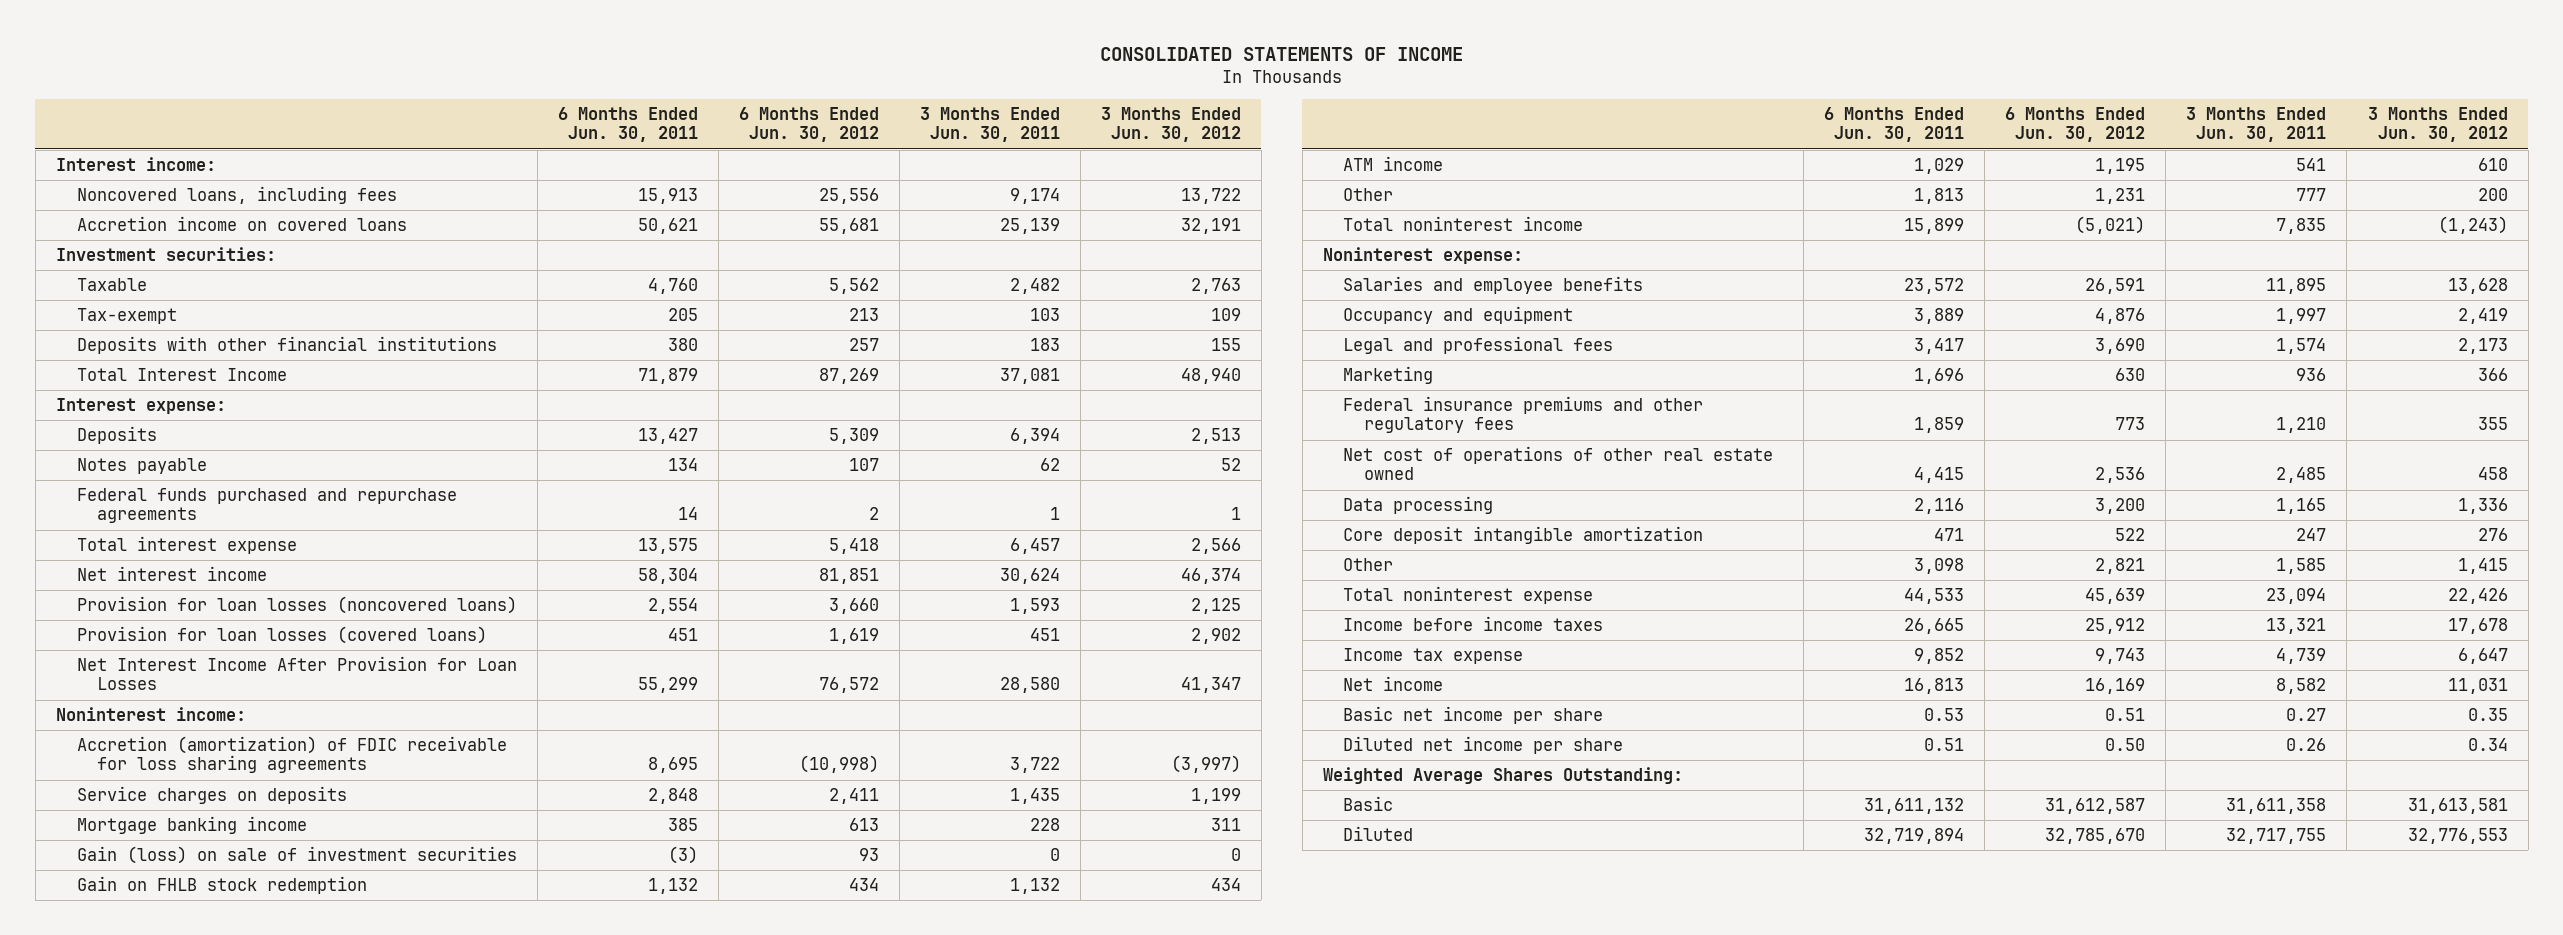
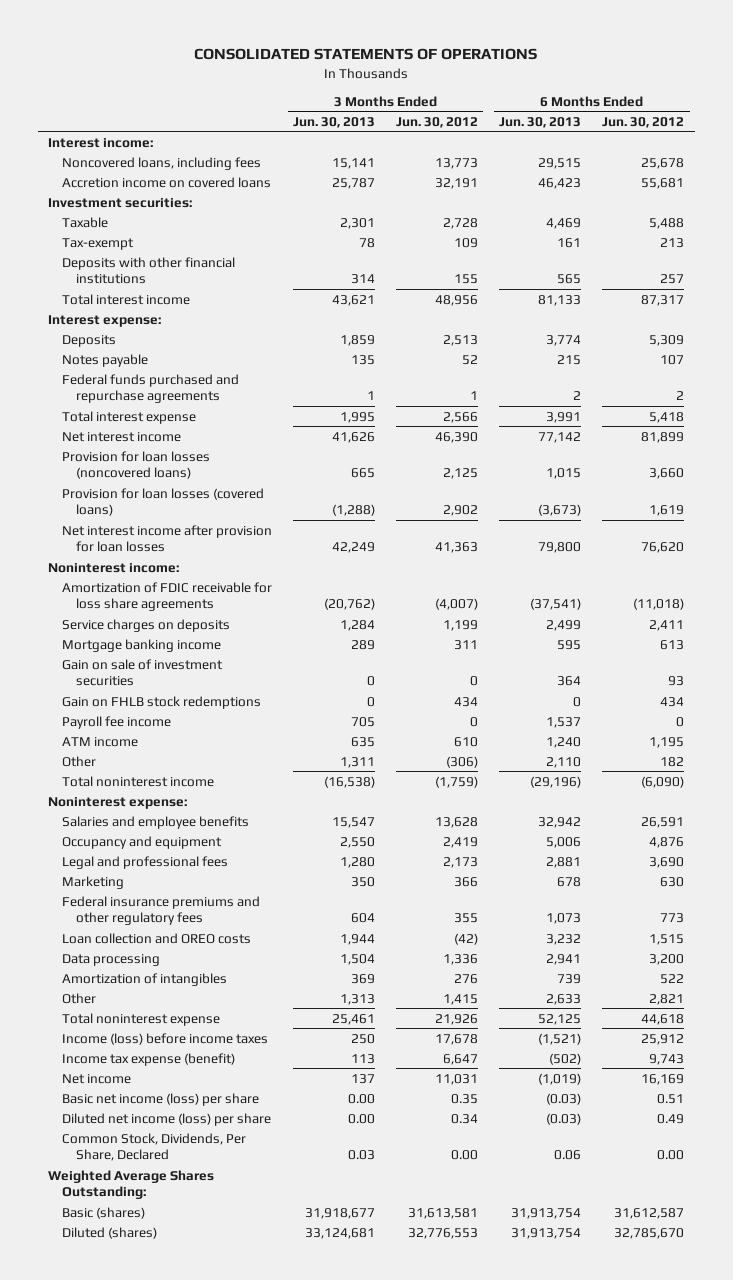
[1099,46,1463,61] CONSOLIDATED STATEMENTS OF INCOME -> [194,48,538,61] CONSOLIDATED STATEMENTS OF OPERATIONS
[557,107,698,143] 6 Months Ended Jun. 30, 2011 -> none
[919,107,1060,143] 3 Months Ended Jun. 30, 2011 -> none
none -> [293,116,376,128] Jun. 30, 2013
none -> [499,116,582,128] Jun. 30, 2013
[818,188,879,205] 25,556 -> [641,157,685,169] 25,678
[1180,188,1241,205] 13,722 -> [435,157,479,169] 13,773
[828,278,879,295] 5,562 -> [649,217,685,229] 5,488
[1190,278,1241,295] 2,763 -> [443,217,479,229] 2,728
[76,368,287,382] Total Interest Income -> [61,293,190,305] Total interest income
[818,368,879,385] 87,269 -> [641,294,685,306] 87,317
[1180,368,1241,385] 48,940 -> [435,294,479,306] 48,956
[818,568,879,585] 81,851 -> [641,431,685,443] 81,899
[1180,568,1241,585] 46,374 -> [435,431,479,443] 46,390
[76,656,517,691] Net Interest Income After Provision for Loan Losses -> [61,524,272,553] Net interest income after provision for loan losses
[818,677,879,694] 76,572 -> [641,542,685,554] 76,620
[1180,677,1241,694] 41,347 -> [435,542,479,554] 41,363
[76,736,507,774] Accretion (amortization) of FDIC receivable for loss sharing agreements -> [61,581,272,612] Amortization of FDIC receivable for loss share agreements
[798,755,879,774] (10,998) -> [633,598,685,611] (11,018)
[1170,755,1241,774] (3,997) -> [435,598,479,611] (4,007)
[76,846,517,865] Gain (loss) on sale of investment securities -> [61,658,223,687] Gain on sale of investment securities
[76,876,367,895] Gain on FHLB stock redemption -> [61,695,261,709] Gain on FHLB stock redemptions
none -> [61,715,171,729] Payroll fee income
[2095,188,2146,205] 1,231 -> [660,756,685,767] 182
[2477,188,2508,202] 200 -> [446,755,479,768] (306)
[2075,216,2146,235] (5,021) -> [641,775,685,788] (6,090)
[2437,216,2508,235] (1,243) -> [435,775,479,788] (1,759)
[1343,446,1774,481] Net cost of operations of other real estate owned -> none
none -> [61,932,251,944] Loan collection and OREO costs
[1343,526,1704,545] Core deposit intangible amortization -> [61,972,227,986] Amortization of intangibles
[2085,588,2146,605] 45,639 -> [641,1013,685,1025] 44,618
[2447,588,2508,605] 22,426 -> [435,1013,479,1025] 21,926
[1343,616,1604,632] Income before income taxes -> [61,1032,268,1045] Income (loss) before income taxes
[1343,648,1524,665] Income tax expense -> [61,1052,235,1066] Income tax expense (benefit)
[1343,706,1604,725] Basic net income per share -> [61,1092,259,1106] Basic net income (loss) per share
[1343,736,1624,755] Diluted net income per share -> [61,1112,271,1126] Diluted net income (loss) per share
[2105,738,2146,752] 0.50 -> [657,1113,685,1124] 0.49
none -> [61,1132,246,1162] Common Stock, Dividends, Per Share, Declared
[1343,796,1394,812] Basic -> [61,1206,145,1219] Basic (shares)
[1343,826,1414,842] Diluted -> [61,1226,157,1239] Diluted (shares)

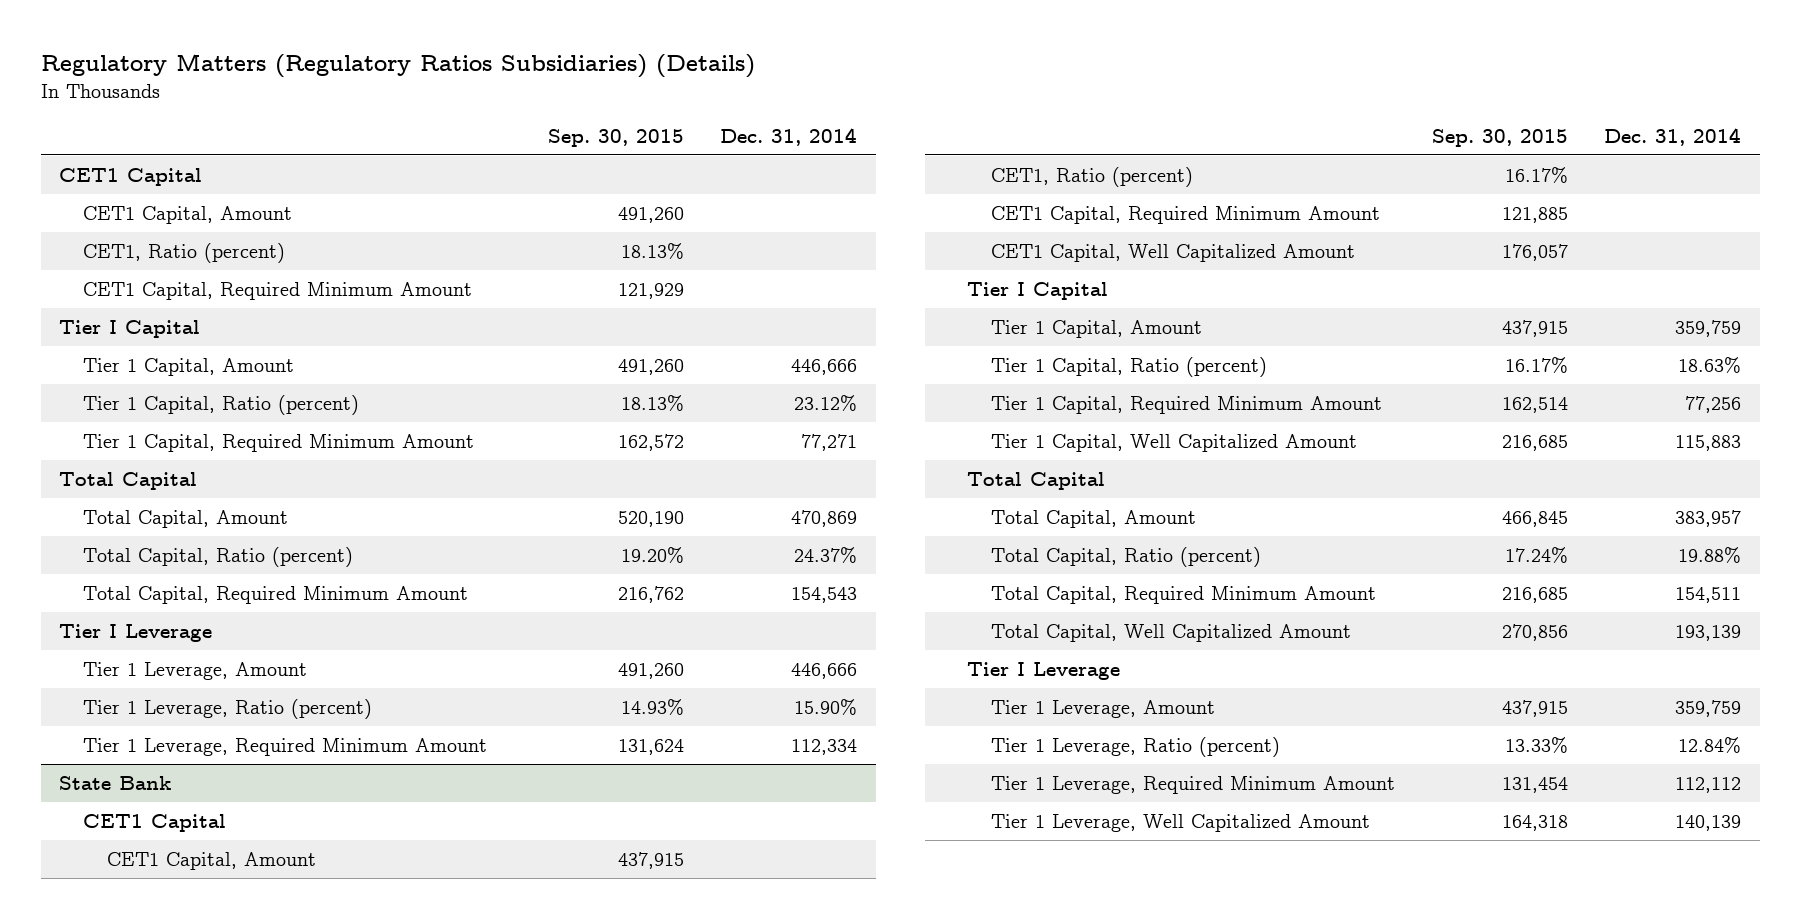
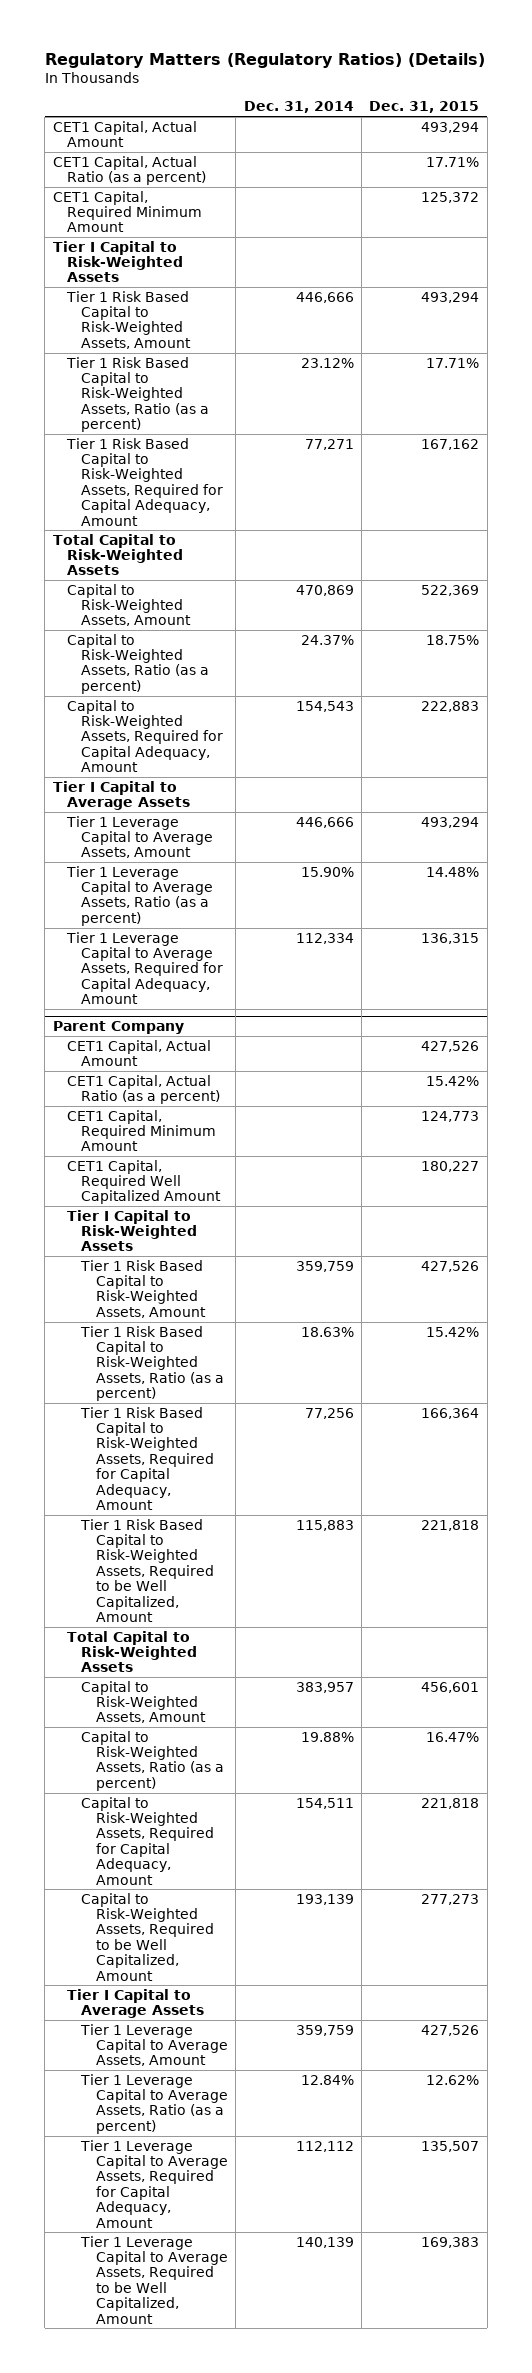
[40,54,755,79] Regulatory Matters (Regulatory Ratios Subsidiaries) (Details) -> [44,53,485,69] Regulatory Matters (Regulatory Ratios) (Details)
[547,128,684,147] Sep. 30, 2015 -> none
none -> [369,101,480,114] Dec. 31, 2015
[59,167,203,186] CET1 Capital -> none
[83,205,293,224] CET1 Capital, Amount -> [52,120,197,147] CET1 Capital, Actual Amount
[83,242,286,263] CET1, Ratio (percent) -> [52,155,207,185] CET1 Capital, Actual Ratio (as a percent)
[83,813,227,832] CET1 Capital -> none
[59,319,201,338] Tier I Capital -> [52,240,184,283] Tier I Capital to Risk-Weighted Assets
[83,357,295,376] Tier 1 Capital, Amount -> [66,290,192,349] Tier 1 Risk Based Capital to Risk-Weighted Assets, Amount
[83,394,360,415] Tier 1 Capital, Ratio (percent) -> [66,356,210,433] Tier 1 Risk Based Capital to Risk-Weighted Assets, Ratio (as a percent)
[83,433,475,452] Tier 1 Capital, Required Minimum Amount -> [66,437,224,526] Tier 1 Risk Based Capital to Risk-Weighted Assets, Required for Capital Adequacy, Amount
[59,471,198,490] Total Capital -> [52,533,184,576] Total Capital to Risk-Weighted Assets
[83,509,289,528] Total Capital, Amount -> [67,583,192,627] Capital to Risk-Weighted Assets, Amount
[83,546,354,567] Total Capital, Ratio (percent) -> [67,633,210,694] Capital to Risk-Weighted Assets, Ratio (as a percent)
[83,585,469,604] Total Capital, Required Minimum Amount -> [67,699,224,773] Capital to Risk-Weighted Assets, Required for Capital Adequacy, Amount
[59,623,213,642] Tier I Leverage -> [52,780,191,810] Tier I Capital to Average Assets
[83,661,308,680] Tier 1 Leverage, Amount -> [66,815,214,859] Tier 1 Leverage Capital to Average Assets, Amount
[83,698,373,719] Tier 1 Leverage, Ratio (percent) -> [66,865,214,926] Tier 1 Leverage Capital to Average Assets, Ratio (as a percent)
[83,737,488,756] Tier 1 Leverage, Required Minimum Amount -> [66,931,224,1005] Tier 1 Leverage Capital to Average Assets, Required for Capital Adequacy, Amount
[59,775,172,790] State Bank -> [52,1021,184,1035] Parent Company
[107,851,317,870] CET1 Capital, Amount -> [67,1039,212,1066] CET1 Capital, Actual Amount
[991,166,1194,187] CET1, Ratio (percent) -> [67,1074,221,1104] CET1 Capital, Actual Ratio (as a percent)
[991,243,1356,262] CET1 Capital, Well Capitalized Amount -> [67,1159,222,1205] CET1 Capital, Required Well Capitalized Amount
[967,281,1109,300] Tier I Capital -> [67,1209,198,1252] Tier I Capital to Risk-Weighted Assets
[991,319,1203,338] Tier 1 Capital, Amount -> [80,1259,206,1318] Tier 1 Risk Based Capital to Risk-Weighted Assets, Amount
[991,356,1268,377] Tier 1 Capital, Ratio (percent) -> [80,1325,224,1402] Tier 1 Risk Based Capital to Risk-Weighted Assets, Ratio (as a percent)
[991,395,1383,414] Tier 1 Capital, Required Minimum Amount -> [80,1406,214,1510] Tier 1 Risk Based Capital to Risk-Weighted Assets, Required for Capital Adequacy, Amount
[991,433,1358,452] Tier 1 Capital, Well Capitalized Amount -> [80,1518,214,1622] Tier 1 Risk Based Capital to Risk-Weighted Assets, Required to be Well Capitalized, Amount
[967,471,1106,490] Total Capital -> [67,1630,198,1673] Total Capital to Risk-Weighted Assets
[991,509,1197,528] Total Capital, Amount -> [81,1680,206,1724] Capital to Risk-Weighted Assets, Amount
[991,546,1262,567] Total Capital, Ratio (percent) -> [81,1730,224,1791] Capital to Risk-Weighted Assets, Ratio (as a percent)
[991,585,1377,604] Total Capital, Required Minimum Amount -> [81,1796,214,1885] Capital to Risk-Weighted Assets, Required for Capital Adequacy, Amount
[991,623,1352,642] Total Capital, Well Capitalized Amount -> [81,1892,214,1981] Capital to Risk-Weighted Assets, Required to be Well Capitalized, Amount
[967,661,1121,680] Tier I Leverage -> [67,1988,205,2018] Tier I Capital to Average Assets
[991,699,1216,718] Tier 1 Leverage, Amount -> [80,2023,228,2067] Tier 1 Leverage Capital to Average Assets, Amount
[991,736,1281,757] Tier 1 Leverage, Ratio (percent) -> [80,2073,228,2134] Tier 1 Leverage Capital to Average Assets, Ratio (as a percent)
[991,775,1396,794] Tier 1 Leverage, Required Minimum Amount -> [80,2139,228,2228] Tier 1 Leverage Capital to Average Assets, Required for Capital Adequacy, Amount
[991,813,1371,832] Tier 1 Leverage, Well Capitalized Amount -> [80,2235,228,2324] Tier 1 Leverage Capital to Average Assets, Required to be Well Capitalized, Amount

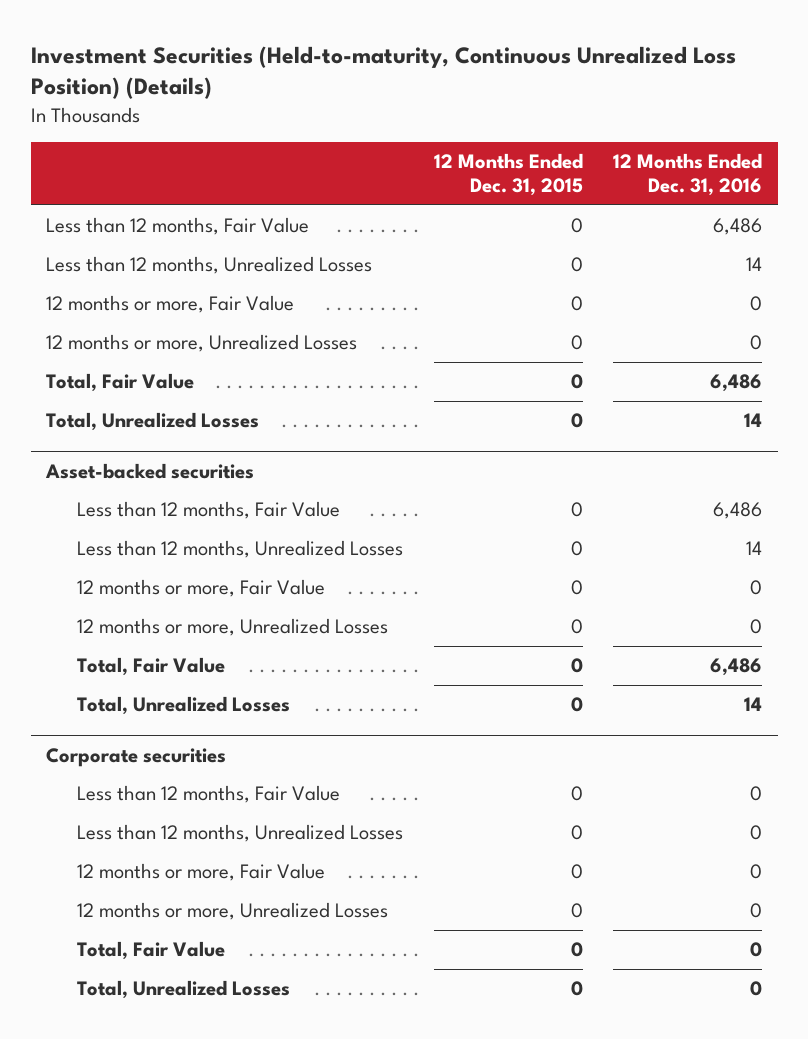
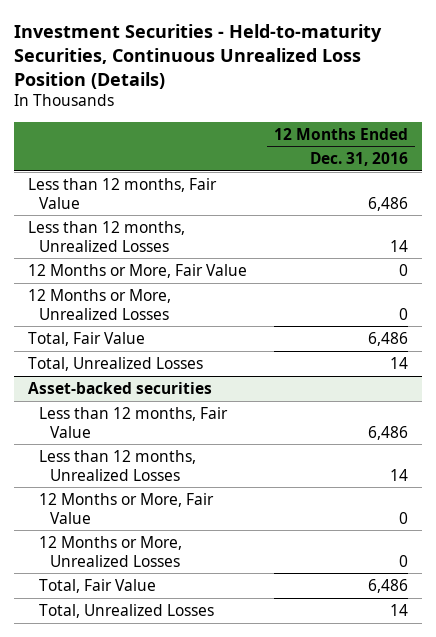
[30,45,736,100] Investment Securities (Held-to-maturity, Continuous Unrealized Loss Position) (Details) -> [13,23,382,89] Investment Securities - Held-to-maturity Securities, Continuous Unrealized Loss Position (Details)
[433,153,583,197] 12 Months Ended Dec. 31, 2015 -> none
[46,295,295,314] 12 months or more, Fair Value -> [27,263,247,278] 12 Months or More, Fair Value
[46,334,358,353] 12 months or more, Unrealized Losses -> [27,288,171,320] 12 Months or More, Unrealized Losses
[77,579,326,598] 12 months or more, Fair Value -> [38,492,214,524] 12 Months or More, Fair Value
[77,618,389,637] 12 months or more, Unrealized Losses -> [38,535,182,567] 12 Months or More, Unrealized Losses
[46,747,227,767] Corporate securities -> none
[77,785,341,804] Less than 12 months, Fair Value -> none
[77,824,404,843] Less than 12 months, Unrealized Losses -> none
[77,863,326,882] 12 months or more, Fair Value -> none
[77,902,389,921] 12 months or more, Unrealized Losses -> none
[77,941,226,961] Total, Fair Value -> none
[77,980,291,1000] Total, Unrealized Losses -> none

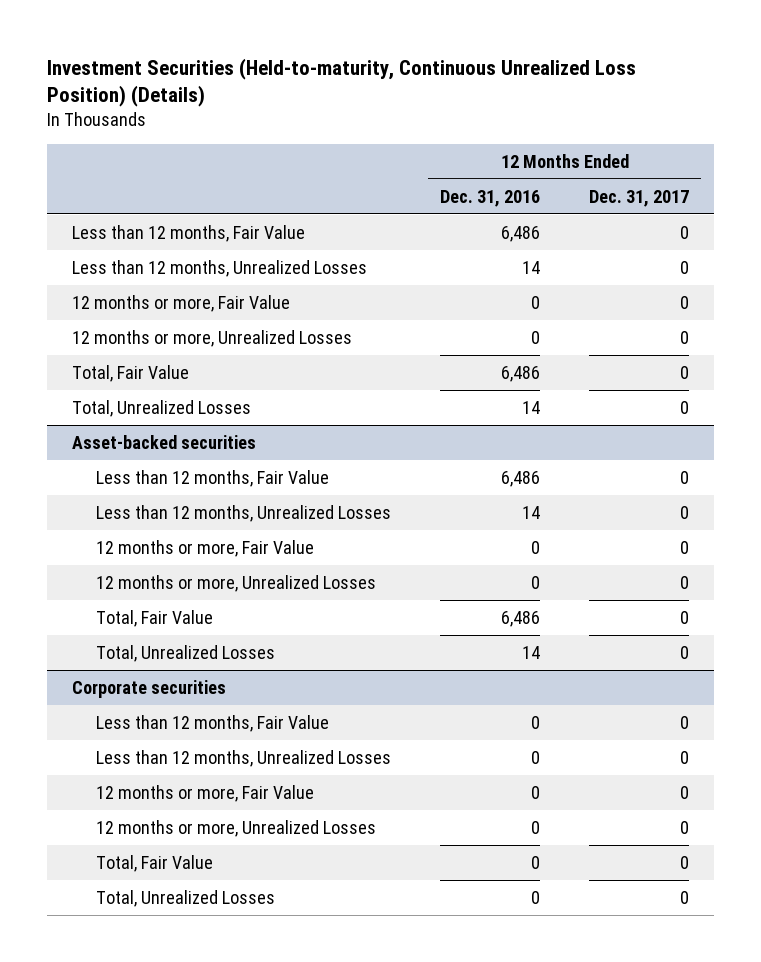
[13,23,382,89] Investment Securities - Held-to-maturity Securities, Continuous Unrealized Loss Position (Details) -> [47,57,637,108] Investment Securities (Held-to-maturity, Continuous Unrealized Loss Position) (Details)
none -> [589,189,690,207] Dec. 31, 2017
[27,263,247,278] 12 Months or More, Fair Value -> [71,294,290,312] 12 months or more, Fair Value
[27,288,171,320] 12 Months or More, Unrealized Losses -> [71,329,352,347] 12 months or more, Unrealized Losses
[38,492,214,524] 12 Months or More, Fair Value -> [96,539,315,557] 12 months or more, Fair Value
[38,535,182,567] 12 Months or More, Unrealized Losses -> [96,574,377,592] 12 months or more, Unrealized Losses
none -> [71,679,226,698] Corporate securities
none -> [96,714,330,732] Less than 12 months, Fair Value
none -> [96,749,392,767] Less than 12 months, Unrealized Losses
none -> [96,784,315,802] 12 months or more, Fair Value
none -> [96,819,377,837] 12 months or more, Unrealized Losses
none -> [96,854,214,872] Total, Fair Value
none -> [96,889,276,907] Total, Unrealized Losses

